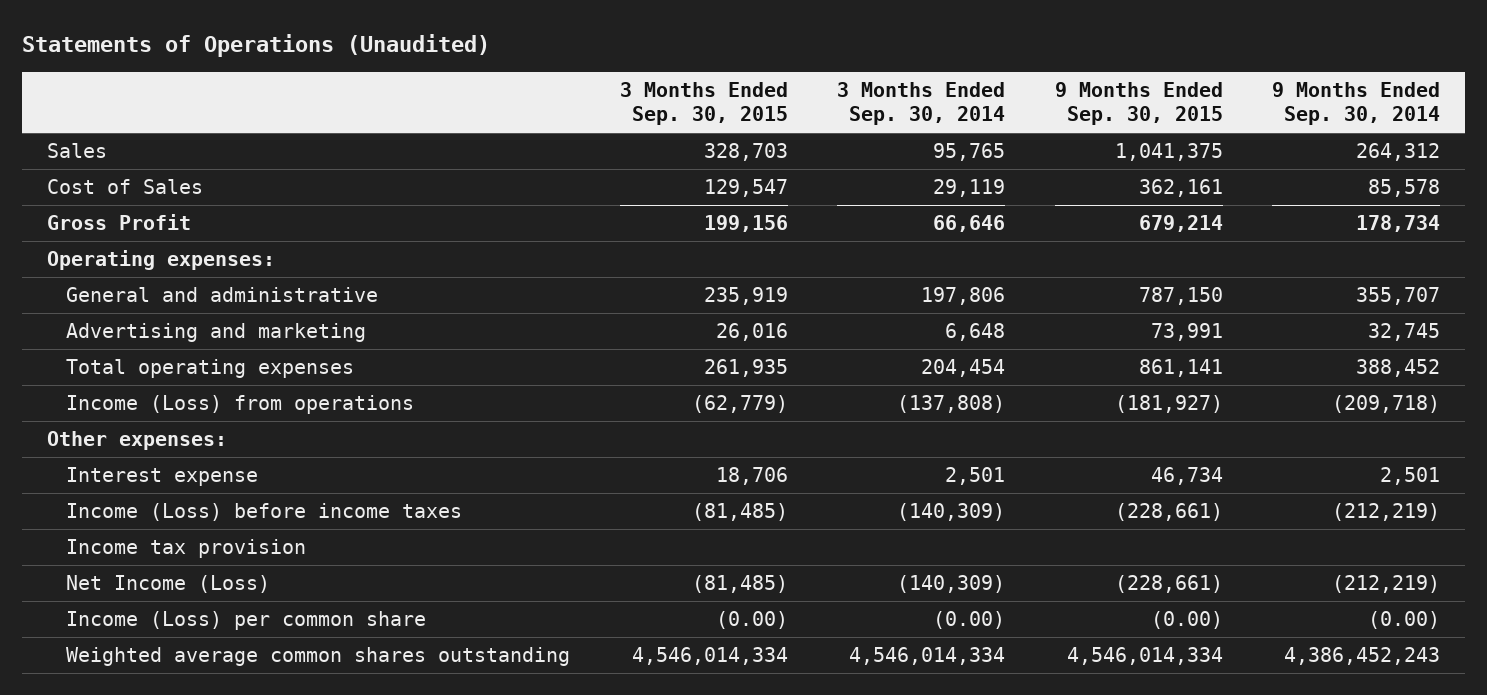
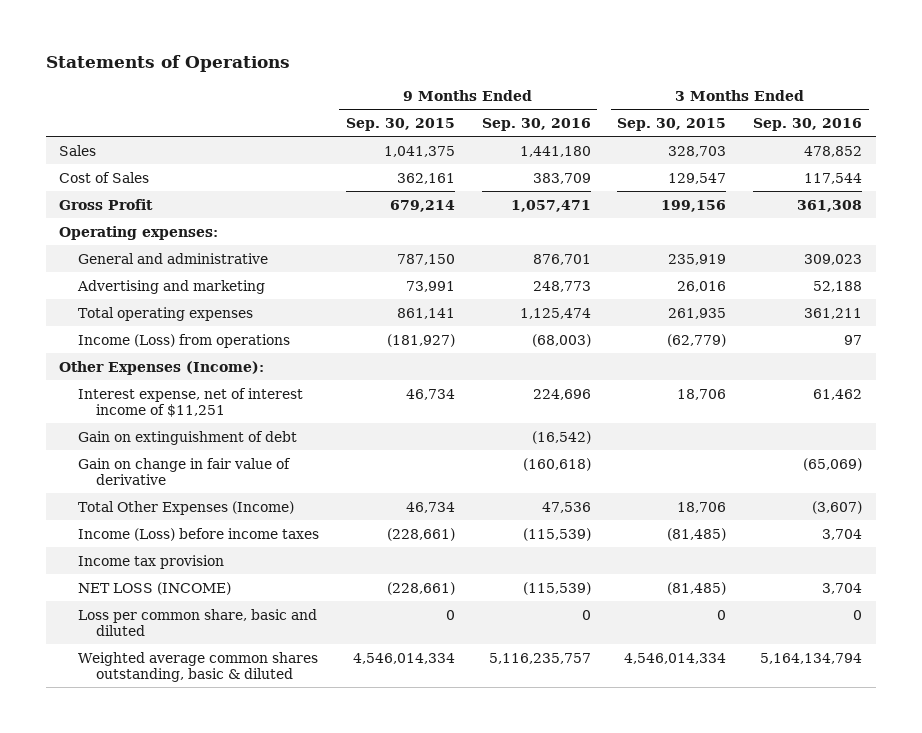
[22,34,491,58] Statements of Operations (Unaudited) -> [46,55,291,73] Statements of Operations
[837,81,1006,126] 3 Months Ended Sep. 30, 2014 -> none
[1272,81,1441,126] 9 Months Ended Sep. 30, 2014 -> none
none -> [481,117,591,131] Sep. 30, 2016
none -> [753,117,863,131] Sep. 30, 2016
[47,430,228,450] Other expenses: -> [59,360,265,375] Other Expenses (Income):
[66,466,259,486] Interest expense -> [77,387,303,418] Interest expense, net of interest income of $11,251
none -> [77,430,297,445] Gain on extinguishment of debt
none -> [77,457,291,486] Gain on change in fair value of derivative
none -> [77,500,294,515] Total Other Expenses (Income)
[66,574,271,593] Net Income (Loss) -> [77,581,231,595] NET LOSS (INCOME)
[66,610,427,630] Income (Loss) per common share -> [77,608,317,637] Loss per common share, basic and diluted
[715,610,788,629] (0.00) -> [717,609,727,620] 0
[1150,610,1223,629] (0.00) -> [445,609,455,620] 0
[66,646,571,666] Weighted average common shares outstanding -> [77,651,318,683] Weighted average common shares outstanding, basic & diluted

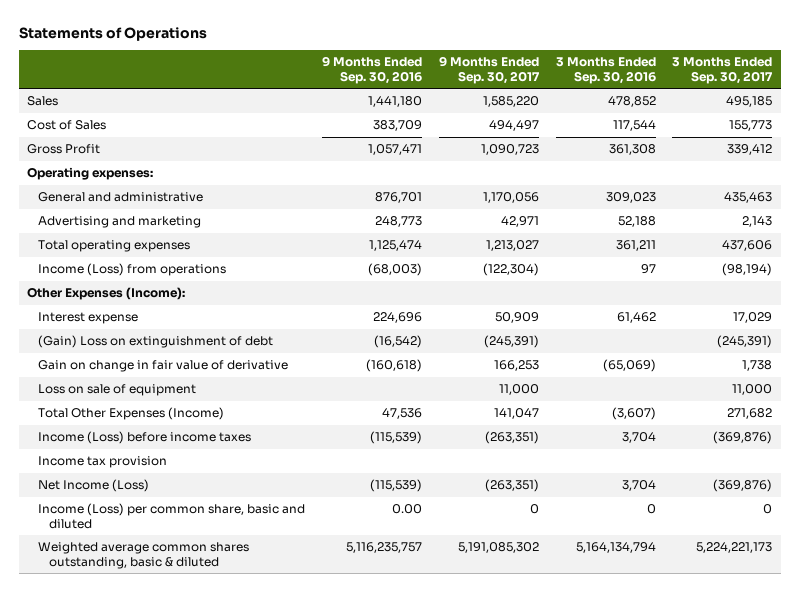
[345,117,455,131] Sep. 30, 2015 -> none
[617,117,727,131] Sep. 30, 2015 -> none
none -> [438,56,540,84] 9 Months Ended Sep. 30, 2017
none -> [672,57,774,84] 3 Months Ended Sep. 30, 2017
[77,387,303,418] Interest expense, net of interest income of $11,251 -> [37,312,138,325] Interest expense
[77,430,297,445] Gain on extinguishment of debt -> [37,335,273,349] (Gain) Loss on extinguishment of debt
none -> [37,384,196,397] Loss on sale of equipment
[77,581,231,595] NET LOSS (INCOME) -> [37,479,149,493] Net Income (Loss)
[77,608,317,637] Loss per common share, basic and diluted -> [37,503,305,529] Income (Loss) per common share, basic and diluted
[581,609,591,620] 0 -> [391,504,422,515] 0.00

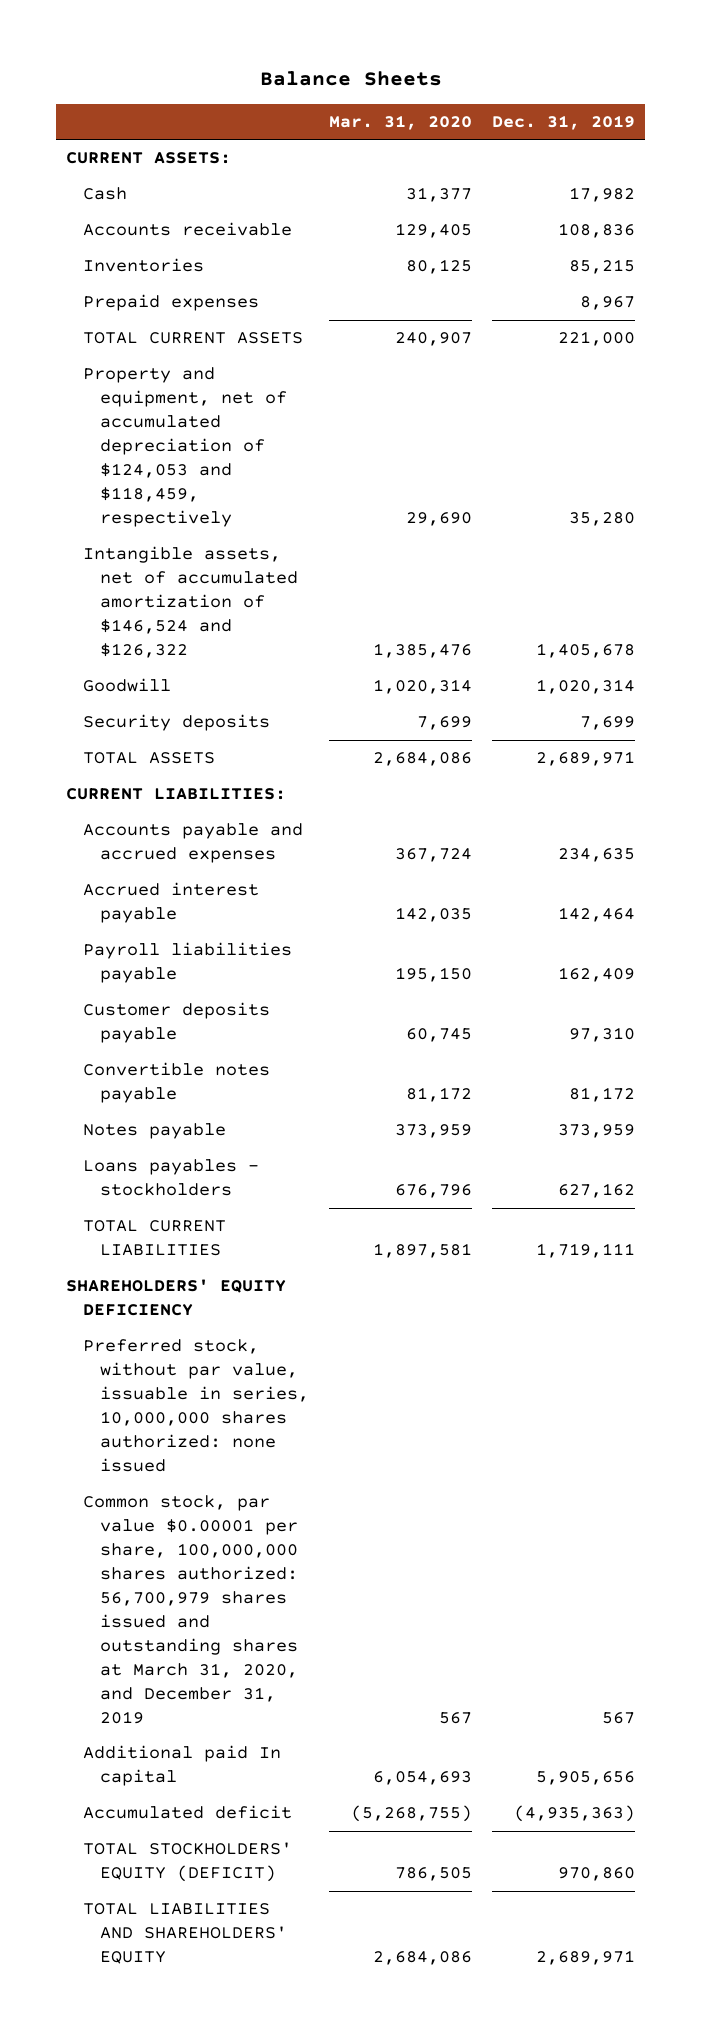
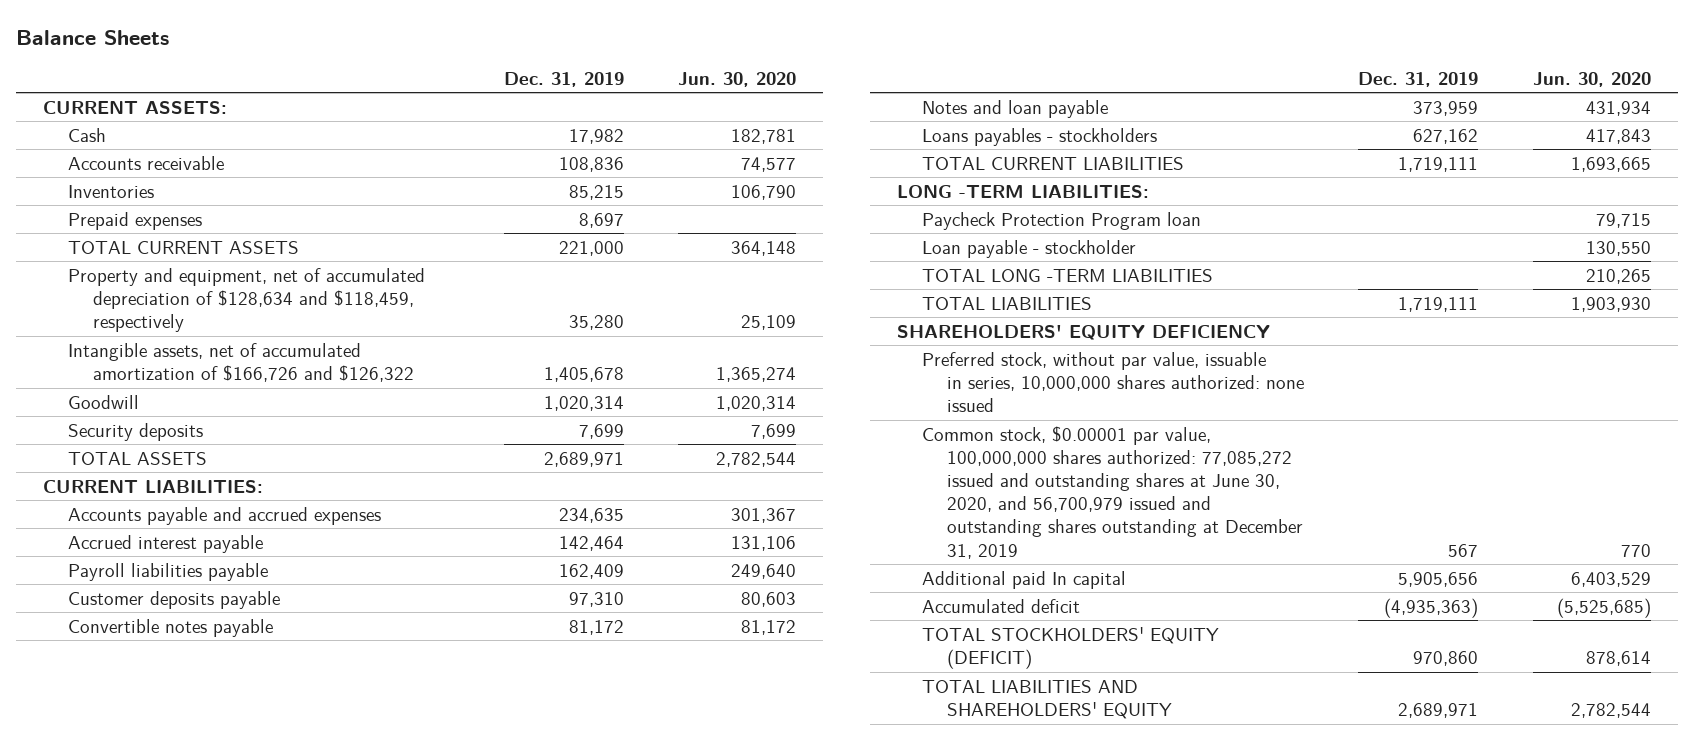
[329,114,473,130] Mar. 31, 2020 -> none
none -> [677,71,796,87] Jun. 30, 2020
[580,296,636,311] 8,967 -> [578,212,624,228] 8,697
[83,367,287,528] Property and equipment, net of accumulated depreciation of $124,053 and $118,459, respectively -> [67,267,425,333] Property and equipment, net of accumulated depreciation of $128,634 and $118,459, respectively
[83,546,298,659] Intangible assets, net of accumulated amortization of $146,524 and $126,322 -> [67,342,414,382] Intangible assets, net of accumulated amortization of $166,726 and $126,322
[83,1123,227,1140] Notes payable -> [922,99,1109,118] Notes and loan payable
none -> [897,184,1150,198] LONG -TERM LIABILITIES:
none -> [922,211,1202,230] Paycheck Protection Program loan
none -> [922,239,1137,258] Loan payable - stockholder
none -> [922,268,1214,282] TOTAL LONG -TERM LIABILITIES
none -> [922,296,1093,310] TOTAL LIABILITIES
[83,1495,298,1725] Common stock, par value $0.00001 per share, 100,000,000 shares authorized: 56,700,979 shares issued and outstanding shares at March 31, 2020, and December 31, 2019 -> [922,425,1304,559] Common stock, $0.00001 par value, 100,000,000 shares authorized: 77,085,272 issued and outstanding shares at June 30, 2020, and 56,700,979 issued and outstanding shares outstanding at December 31, 2019

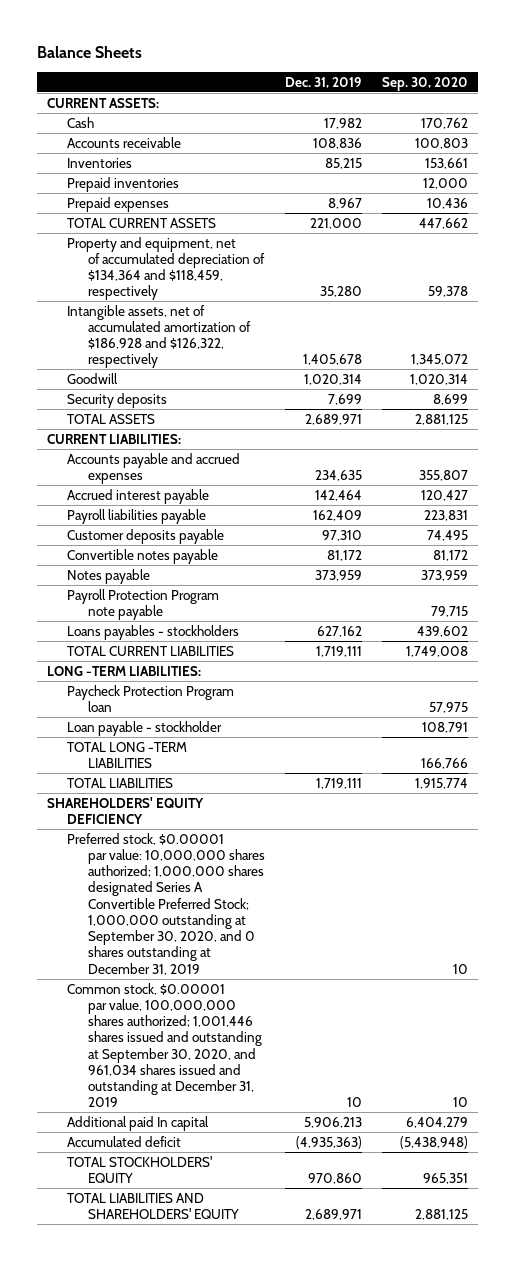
[677,71,796,87] Jun. 30, 2020 -> none
none -> [381,76,468,91] Sep. 30, 2020
none -> [67,176,180,192] Prepaid inventories
[578,212,624,228] 8,697 -> [327,197,362,209] 8,967
[67,267,425,333] Property and equipment, net of accumulated depreciation of $128,634 and $118,459, respectively -> [67,236,265,301] Property and equipment, net of accumulated depreciation of $134,364 and $118,459, respectively
[67,342,414,382] Intangible assets, net of accumulated amortization of $166,726 and $126,322 -> [67,304,251,369] Intangible assets, net of accumulated amortization of $186,928 and $126,322, respectively
[922,99,1109,118] Notes and loan payable -> [67,568,151,584] Notes payable
none -> [67,588,220,620] Payroll Protection Program note payable
[922,351,1305,413] Preferred stock, without par value, issuable in series, 10,000,000 shares authorized: none issued -> [67,832,265,975] Preferred stock, $0.00001 par value: 10,000,000 shares authorized; 1,000,000 shares designated Series A Convertible Preferred Stock; 1,000,000 outstanding at September 30, 2020, and 0 shares outstanding at December 31, 2019
[922,425,1304,559] Common stock, $0.00001 par value, 100,000,000 shares authorized: 77,085,272 issued and outstanding shares at June 30, 2020, and 56,700,979 issued and outstanding shares outstanding at December 31, 2019 -> [67,982,262,1108] Common stock, $0.00001 par value, 100,000,000 shares authorized; 1,001,446 shares issued and outstanding at September 30, 2020, and 961,034 shares issued and outstanding at December 31, 2019
[1448,543,1479,557] 567 -> [346,1097,362,1108] 10
[1398,571,1479,587] 5,905,656 -> [303,1116,362,1128] 5,906,213
[922,626,1220,669] TOTAL STOCKHOLDERS' EQUITY (DEFICIT) -> [67,1155,213,1183] TOTAL STOCKHOLDERS' EQUITY

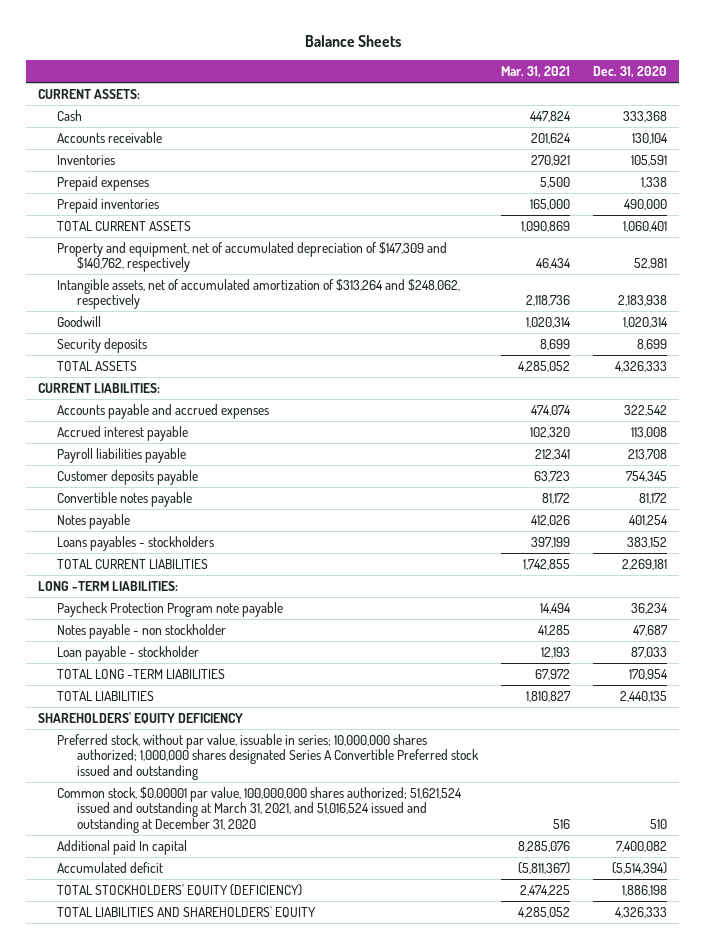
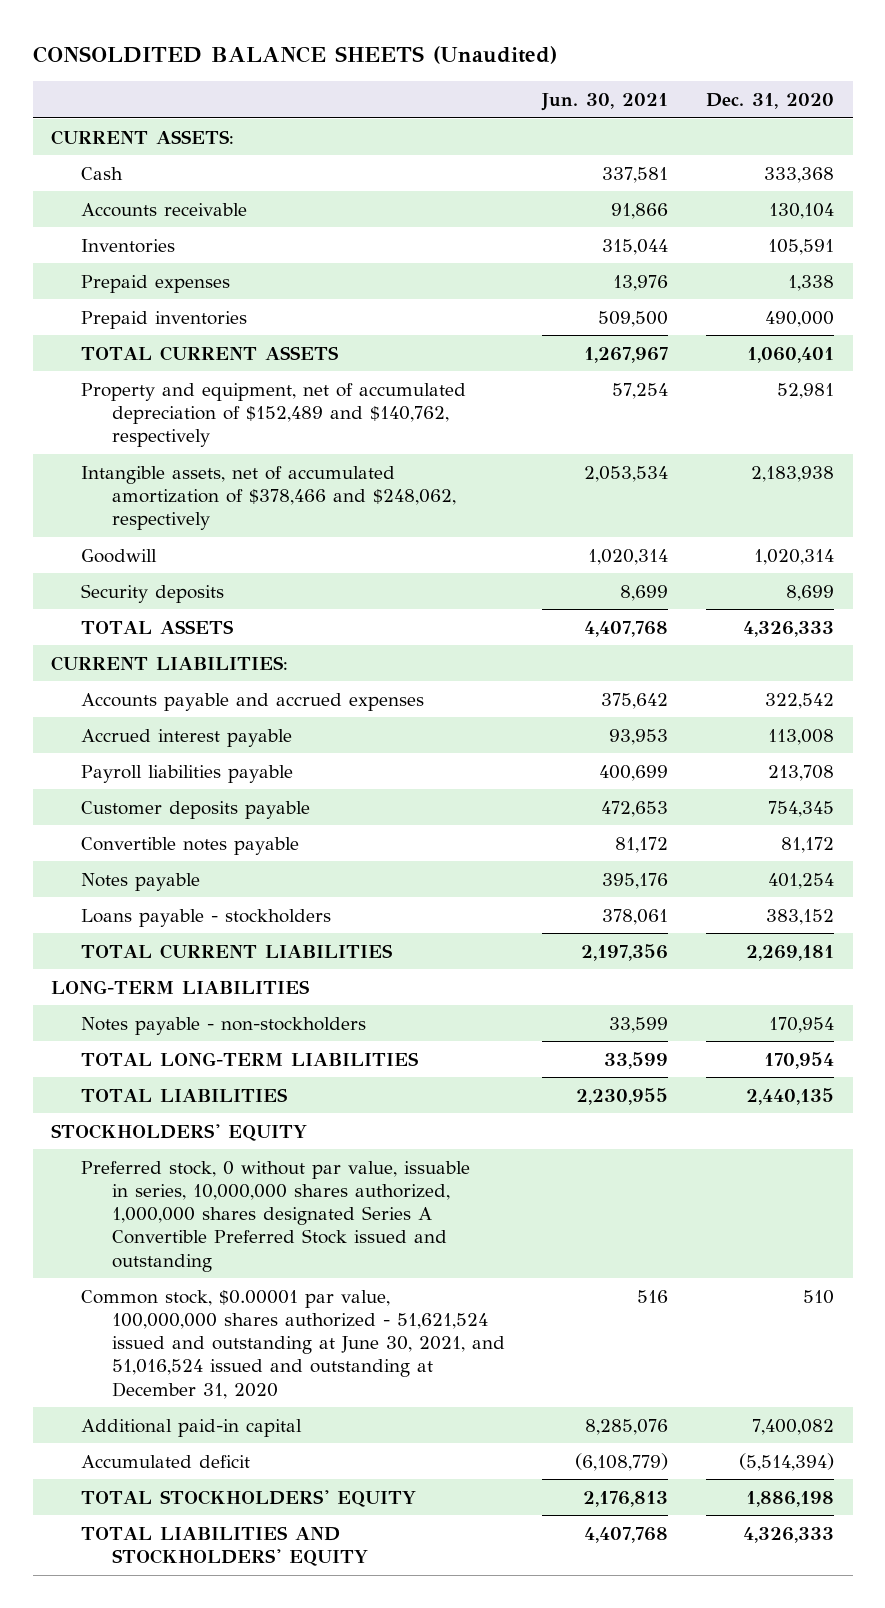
[304,34,401,47] Balance Sheets -> [32,46,557,65] CONSOLDITED BALANCE SHEETS (Unaudited)
[501,66,571,79] Mar. 31, 2021 -> none
none -> [541,93,669,112] Jun. 30, 2021
[57,241,448,273] Property and equipment, net of accumulated depreciation of $147,309 and $140,762, respectively -> [81,382,467,448] Property and equipment, net of accumulated depreciation of $152,489 and $140,762, respectively
[57,278,461,310] Intangible assets, net of accumulated amortization of $313,264 and $248,062, respectively -> [81,465,456,531] Intangible assets, net of accumulated amortization of $378,466 and $248,062, respectively
[57,535,215,551] Loans payables - stockholders -> [81,908,332,927] Loans payable - stockholders
[57,601,284,617] Paycheck Protection Program note payable -> none
[57,645,200,661] Loan payable - stockholder -> none
[37,580,178,591] LONG -TERM LIABILITIES: -> [51,979,311,994] LONG-TERM LIABILITIES
[57,623,227,639] Notes payable - non stockholder -> [81,1016,367,1035] Notes payable - non-stockholders
[633,624,669,636] 47,687 -> [768,1016,834,1033] 170,954
[57,668,226,679] TOTAL LONG -TERM LIABILITIES -> [81,1051,420,1066] TOTAL LONG-TERM LIABILITIES
[37,711,243,724] SHAREHOLDERS' EQUITY DEFICIENCY -> [51,1123,308,1141] STOCKHOLDERS' EQUITY
[57,733,479,780] Preferred stock, without par value, issuable in series; 10,000,000 shares authorized; 1,000,000 shares designated Series A Convertible Preferred stock issued and outstanding -> [81,1160,471,1272] Preferred stock, 0 without par value, issuable in series, 10,000,000 shares authorized, 1,000,000 shares designated Series A Convertible Preferred Stock issued and outstanding
[57,786,463,833] Common stock, $0.00001 par value, 100,000,000 shares authorized; 51,621,524 issued and outstanding at March 31, 2021, and 51,016,524 issued and outstanding at December 31, 2020 -> [81,1289,505,1399] Common stock, $0.00001 par value, 100,000,000 shares authorized - 51,621,524 issued and outstanding at June 30, 2021, and 51,016,524 issued and outstanding at December 31, 2020
[57,839,188,855] Additional paid In capital -> [81,1418,303,1437] Additional paid-in capital
[57,883,303,896] TOTAL STOCKHOLDERS' EQUITY (DEFICIENCY) -> [81,1489,417,1507] TOTAL STOCKHOLDERS' EQUITY
[57,905,317,918] TOTAL LIABILITIES AND SHAREHOLDERS' EQUITY -> [81,1525,368,1566] TOTAL LIABILITIES AND STOCKHOLDERS' EQUITY

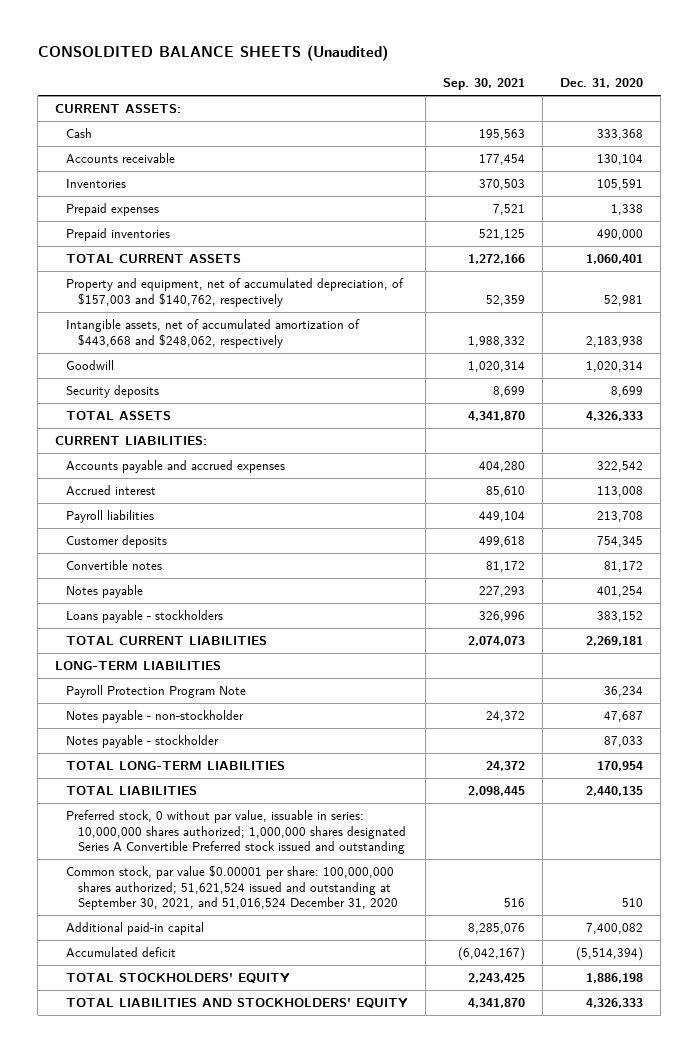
[541,93,669,112] Jun. 30, 2021 -> none
none -> [443,78,526,91] Sep. 30, 2021
[81,382,467,448] Property and equipment, net of accumulated depreciation of $152,489 and $140,762, respectively -> [66,277,405,307] Property and equipment, net of accumulated depreciation, of $157,003 and $140,762, respectively
[81,465,456,531] Intangible assets, net of accumulated amortization of $378,466 and $248,062, respectively -> [66,318,361,348] Intangible assets, net of accumulated amortization of $443,668 and $248,062, respectively
[81,728,293,747] Accrued interest payable -> [66,484,157,495] Accrued interest
[81,764,294,783] Payroll liabilities payable -> [66,509,155,523] Payroll liabilities
[81,800,311,819] Customer deposits payable -> [66,534,168,548] Customer deposits
[81,836,300,855] Convertible notes payable -> [66,559,163,570] Convertible notes
none -> [66,684,247,698] Payroll Protection Program Note
[81,1016,367,1035] Notes payable - non-stockholders -> [66,709,245,723] Notes payable - non-stockholder
[768,1016,834,1033] 170,954 -> [604,710,644,722] 47,687
none -> [66,734,220,748] Notes payable - stockholder
[51,1123,308,1141] STOCKHOLDERS' EQUITY -> none
[81,1160,471,1272] Preferred stock, 0 without par value, issuable in series, 10,000,000 shares authorized, 1,000,000 shares designated Series A Convertible Preferred Stock issued and outstanding -> [66,809,406,855] Preferred stock, 0 without par value, issuable in series: 10,000,000 shares authorized; 1,000,000 shares designated Series A Convertible Preferred stock issued and outstanding
[81,1289,505,1399] Common stock, $0.00001 par value, 100,000,000 shares authorized - 51,621,524 issued and outstanding at June 30, 2021, and 51,016,524 issued and outstanding at December 31, 2020 -> [66,864,398,911] Common stock, par value $0.00001 per share: 100,000,000 shares authorized; 51,621,524 issued and outstanding at September 30, 2021, and 51,016,524 December 31, 2020

